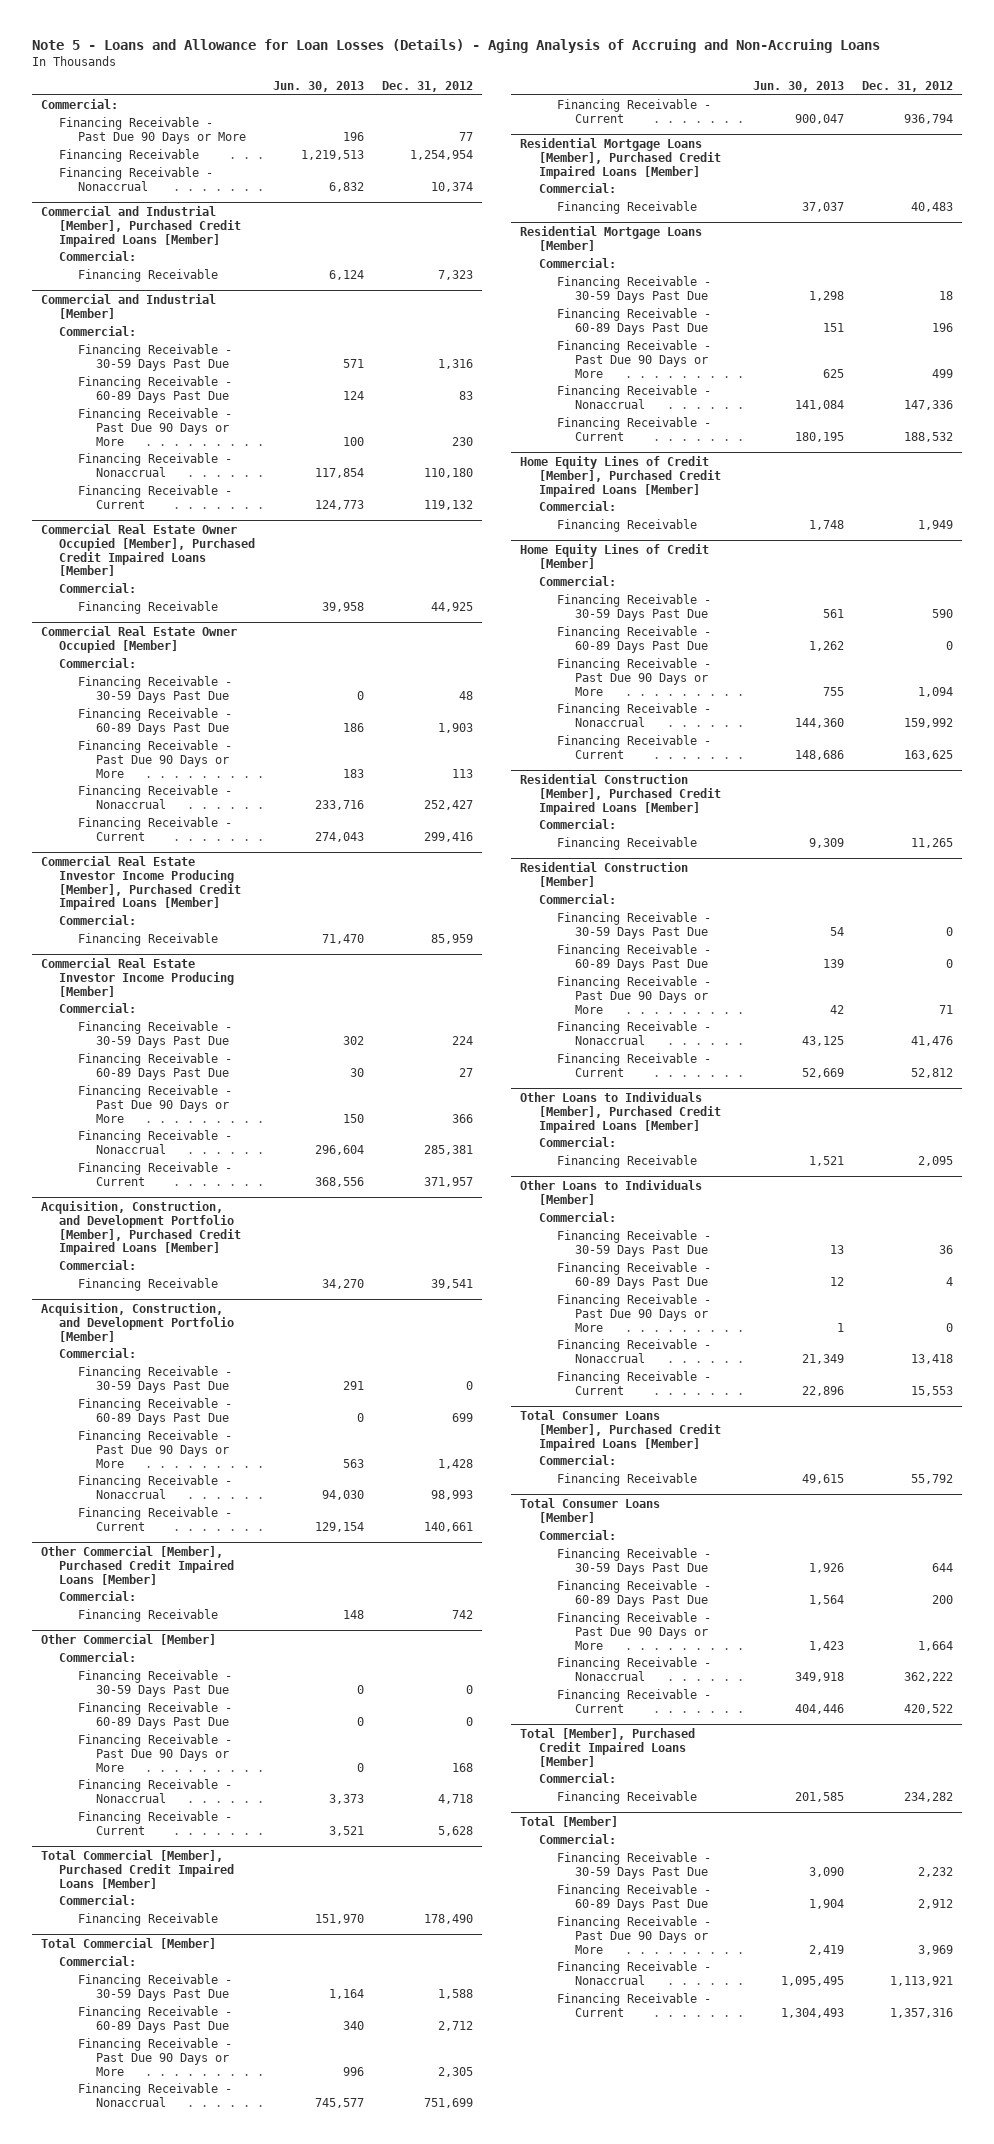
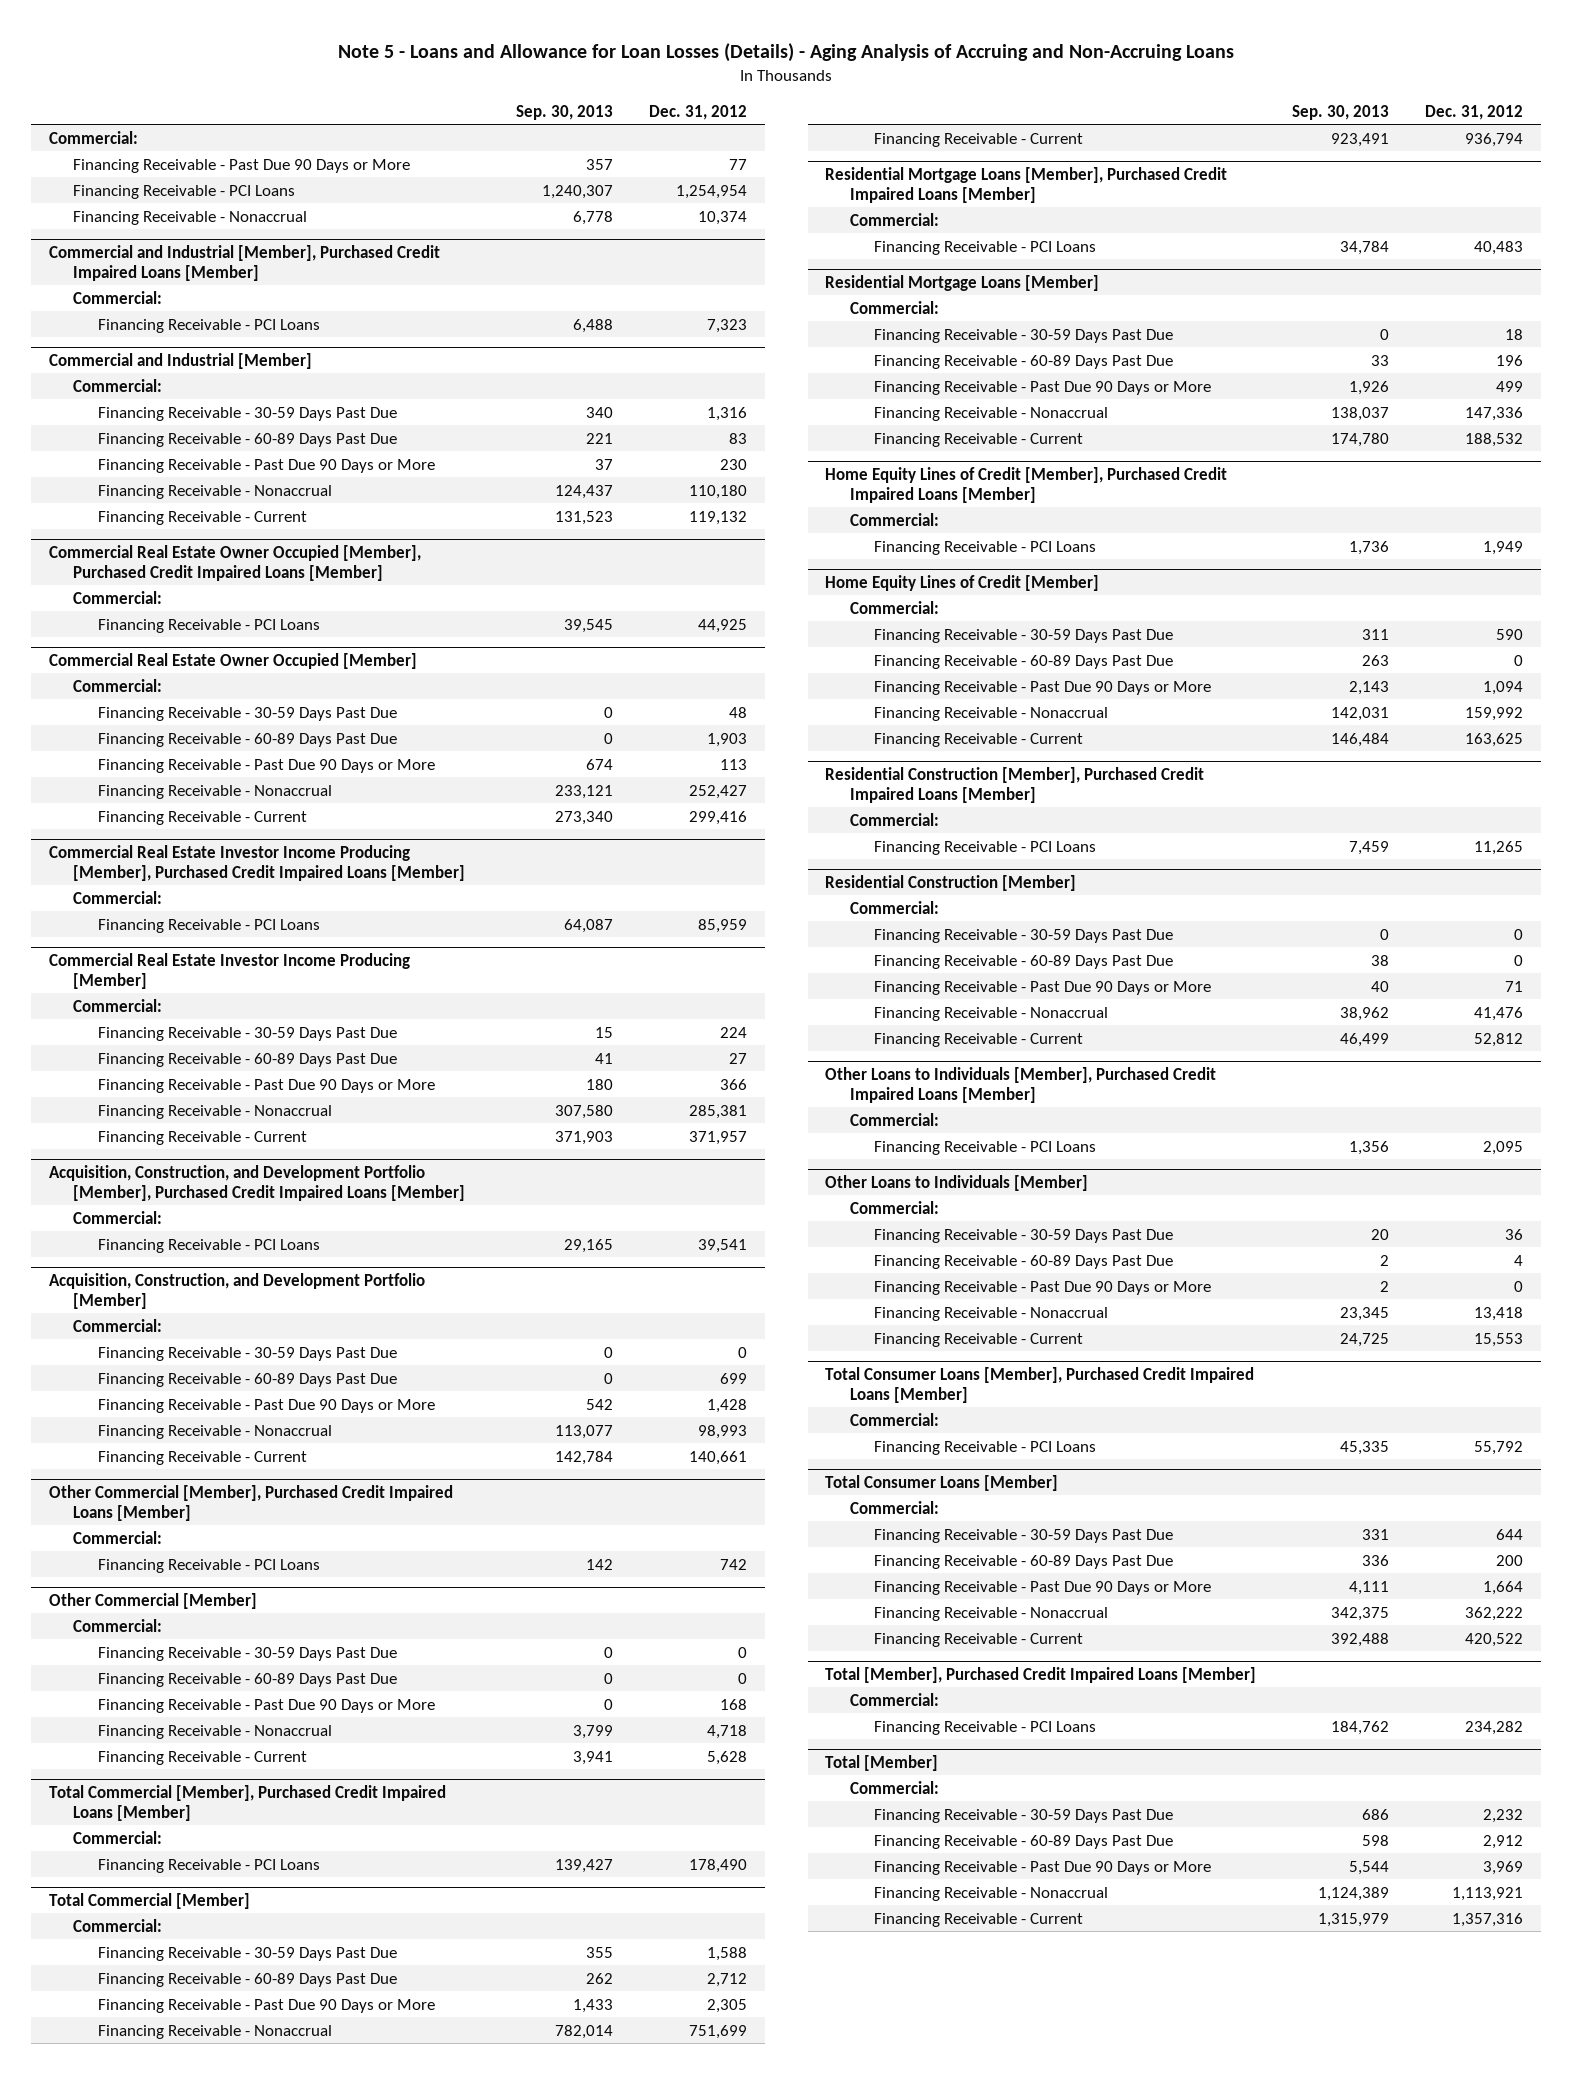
[273,81,365,93] Jun. 30, 2013 -> none
none -> [515,104,613,120] Sep. 30, 2013
[59,149,200,163] Financing Receivable -> [73,184,296,199] Financing Receivable - PCI Loans
[77,269,218,283] Financing Receivable -> [97,318,320,333] Financing Receivable - PCI Loans
[77,601,218,615] Financing Receivable -> [97,618,320,633] Financing Receivable - PCI Loans
[77,933,218,947] Financing Receivable -> [97,918,320,933] Financing Receivable - PCI Loans
[77,1278,218,1292] Financing Receivable -> [97,1238,320,1253] Financing Receivable - PCI Loans
[77,1609,218,1623] Financing Receivable -> [97,1558,320,1573] Financing Receivable - PCI Loans
[77,1913,218,1927] Financing Receivable -> [97,1858,320,1873] Financing Receivable - PCI Loans
[556,201,697,215] Financing Receivable -> [874,240,1097,255] Financing Receivable - PCI Loans
[556,519,697,533] Financing Receivable -> [874,540,1097,555] Financing Receivable - PCI Loans
[556,837,697,851] Financing Receivable -> [874,840,1097,855] Financing Receivable - PCI Loans
[556,1155,697,1169] Financing Receivable -> [874,1140,1097,1155] Financing Receivable - PCI Loans
[556,1473,697,1487] Financing Receivable -> [874,1440,1097,1455] Financing Receivable - PCI Loans
[556,1791,697,1805] Financing Receivable -> [874,1720,1097,1735] Financing Receivable - PCI Loans

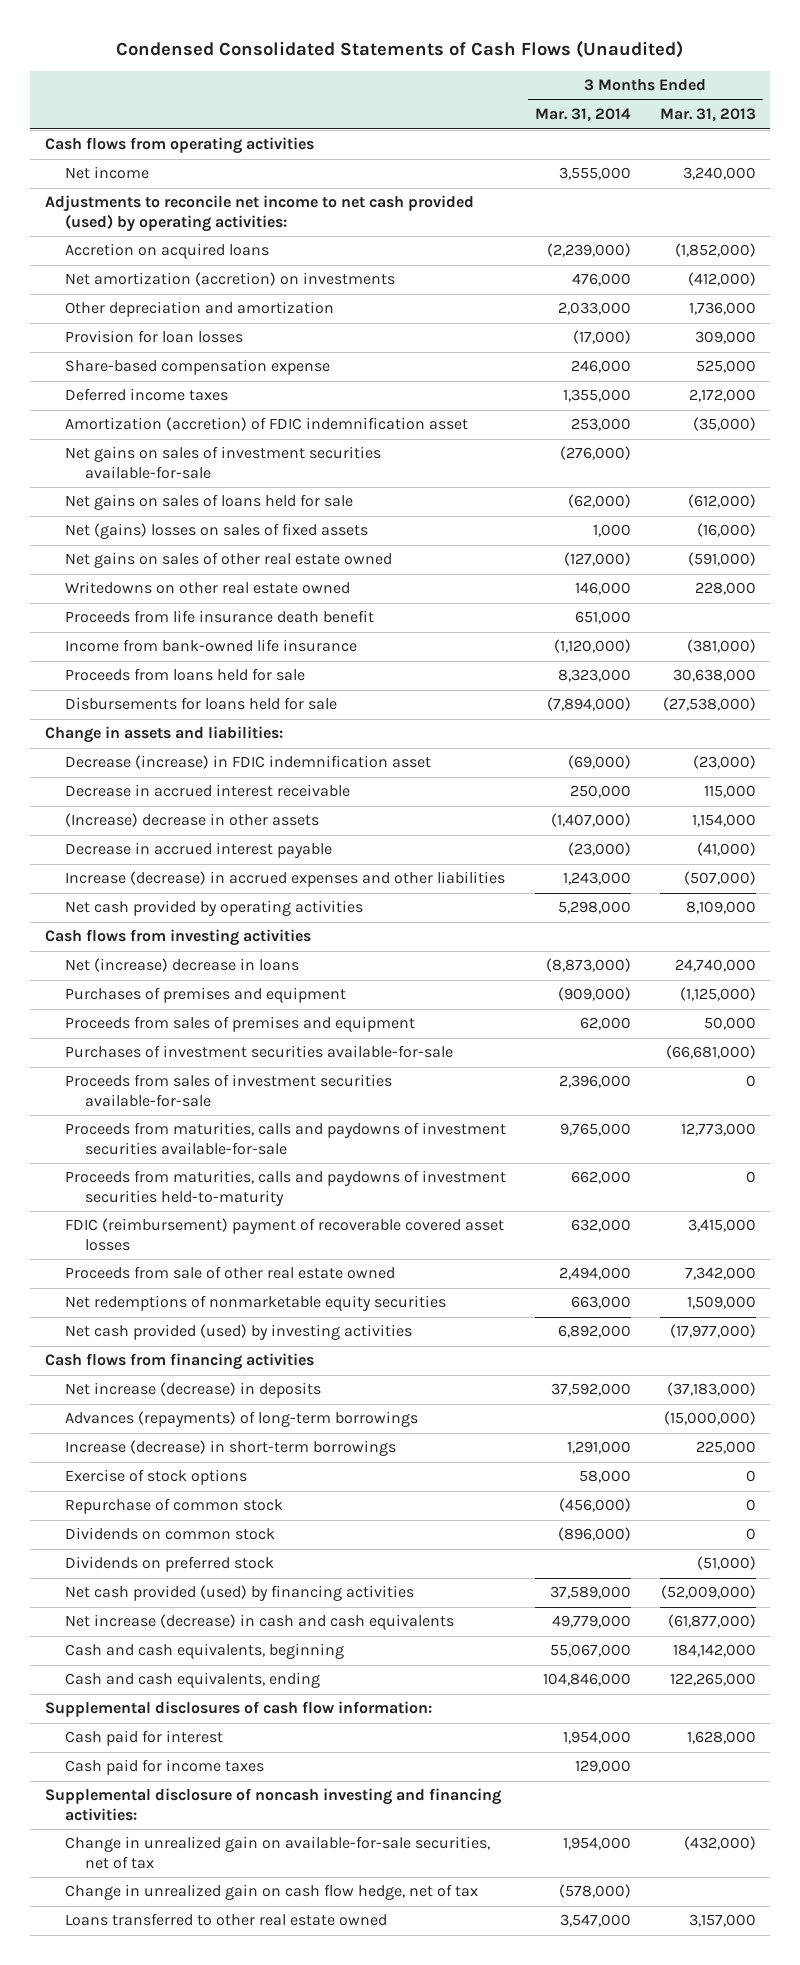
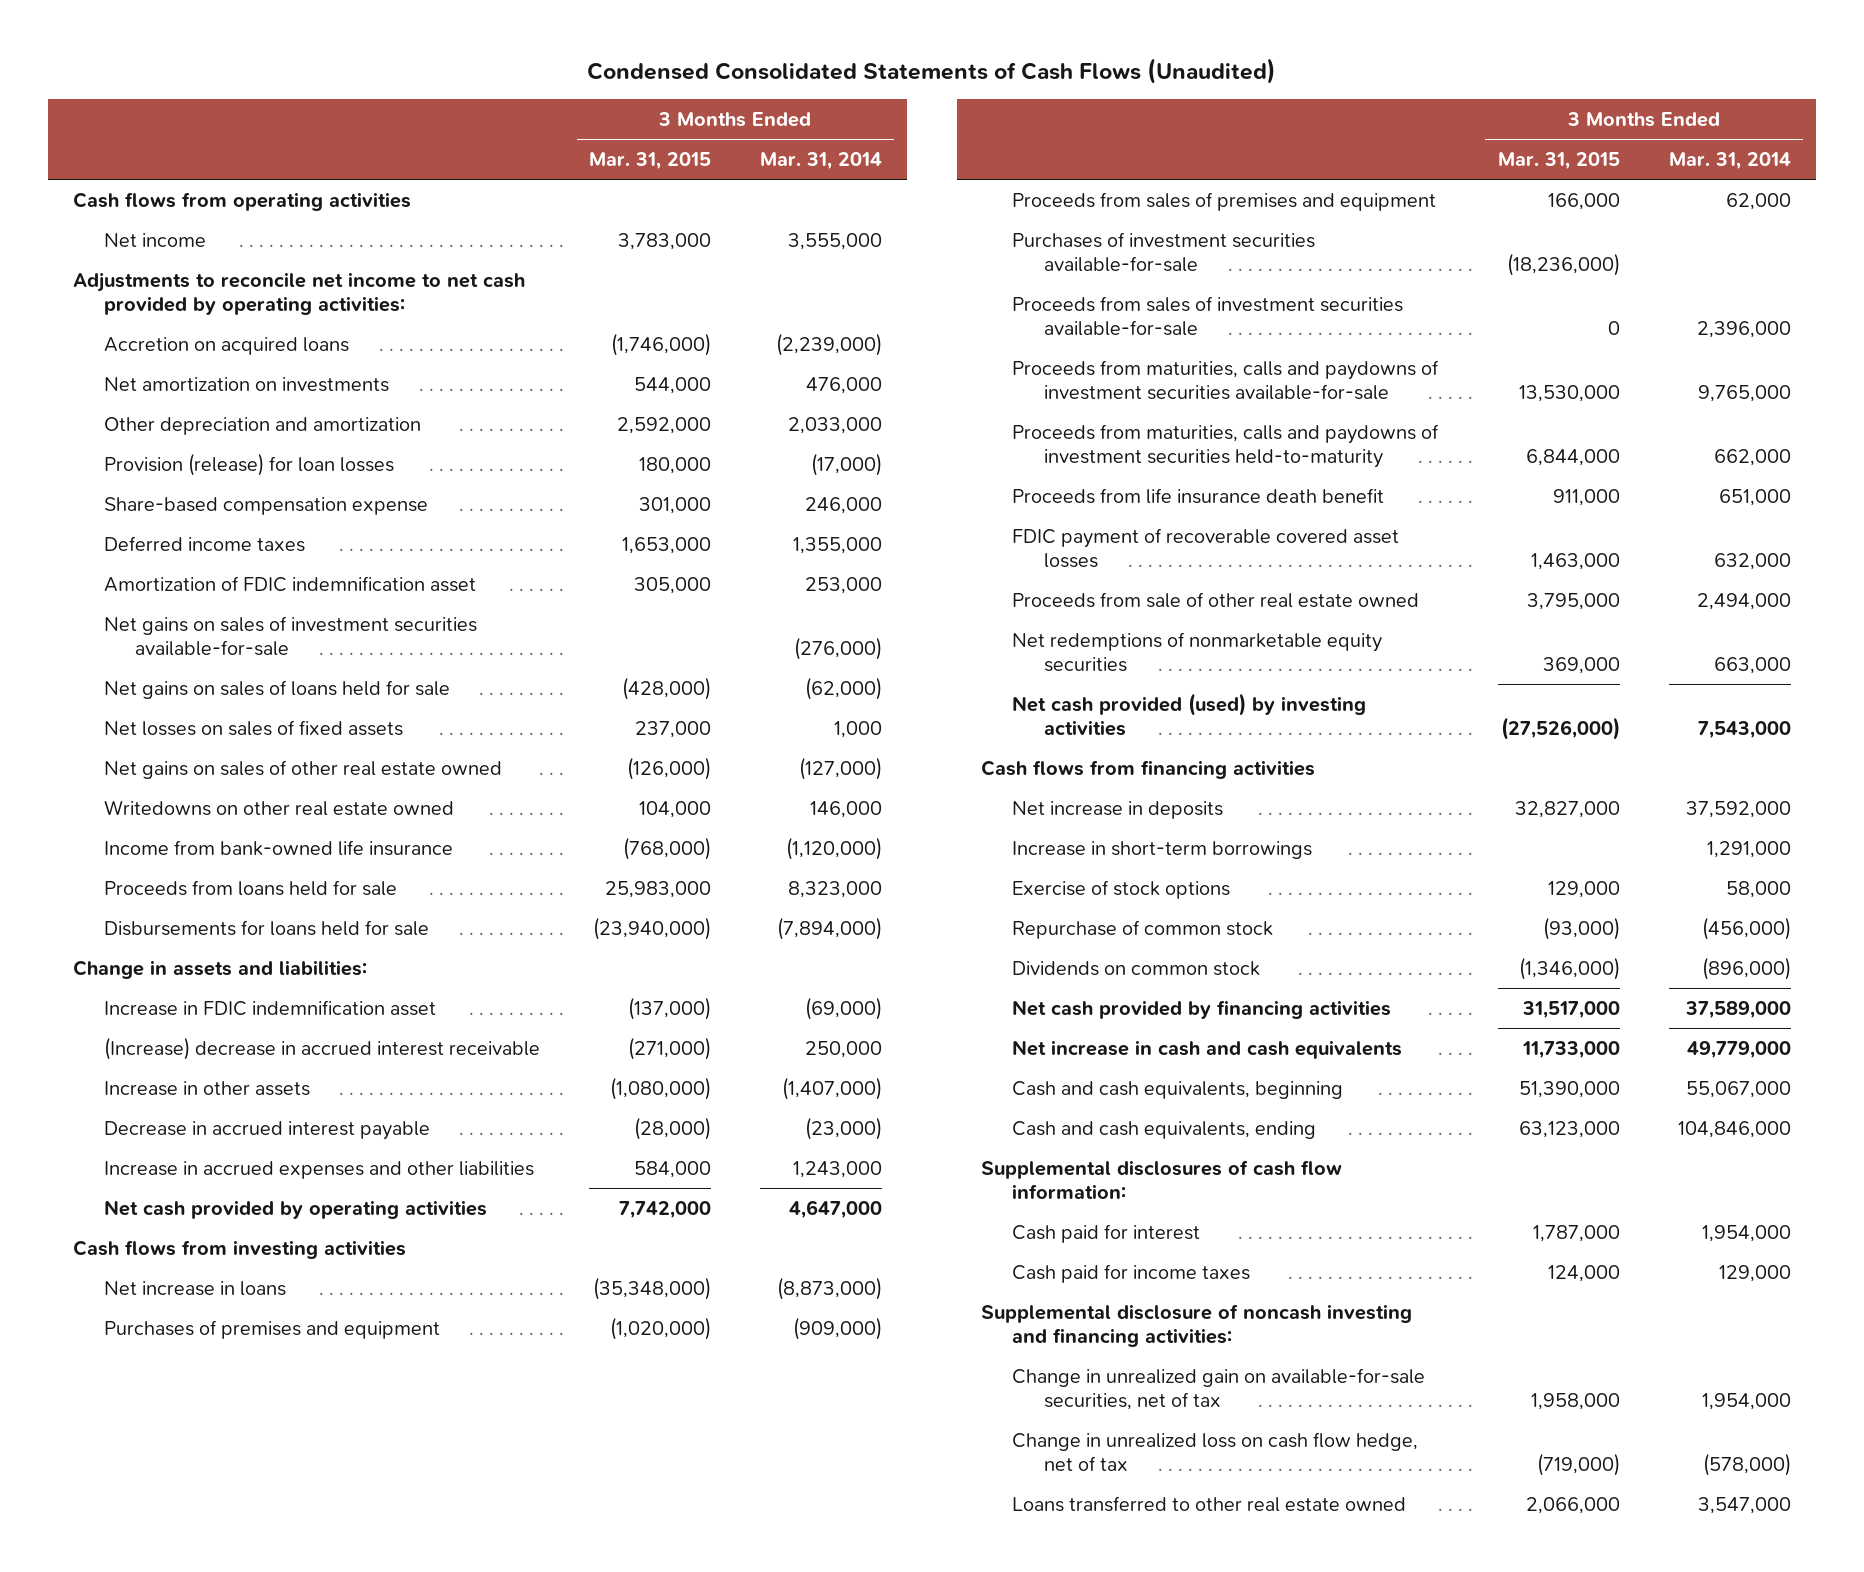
[659,108,756,123] Mar. 31, 2013 -> none
none -> [588,152,711,171] Mar. 31, 2015
[44,195,474,232] Adjustments to reconcile net income to net cash provided (used) by operating activities: -> [72,271,525,316] Adjustments to reconcile net income to net cash provided by operating activities:
[65,272,396,287] Net amortization (accretion) on investments -> [103,376,389,392] Net amortization on investments
[65,330,244,344] Provision for loan losses -> [103,452,394,476] Provision (release) for loan losses
[65,417,469,432] Amortization (accretion) of FDIC indemnification asset -> [103,575,476,592] Amortization of FDIC indemnification asset
[65,523,369,540] Net (gains) losses on sales of fixed assets -> [103,719,403,736] Net losses on sales of fixed assets
[65,755,432,770] Decrease (increase) in FDIC indemnification asset -> [103,999,436,1016] Increase in FDIC indemnification asset
[65,784,351,798] Decrease in accrued interest receivable -> [103,1036,540,1060] (Increase) decrease in accrued interest receivable
[65,813,320,828] (Increase) decrease in other assets -> [103,1080,310,1096] Increase in other assets
[65,871,506,888] Increase (decrease) in accrued expenses and other liabilities -> [103,1160,534,1179] Increase in accrued expenses and other liabilities
[557,901,631,915] 5,298,000 -> [789,1199,883,1219] 4,647,000
[65,958,300,973] Net (increase) decrease in loans -> [103,1280,286,1296] Net increase in loans
[65,610,375,624] Proceeds from life insurance death benefit -> [1012,487,1385,504] Proceeds from life insurance death benefit
[65,1218,505,1251] FDIC (reimbursement) payment of recoverable covered asset losses -> [1012,527,1400,569] FDIC payment of recoverable covered asset losses
[557,1325,631,1339] 6,892,000 -> [1697,721,1791,740] 7,543,000
[65,1411,419,1428] Advances (repayments) of long-term borrowings -> none
[65,1382,322,1399] Net increase (decrease) in deposits -> [1012,800,1224,819] Net increase in deposits
[65,1440,397,1457] Increase (decrease) in short-term borrowings -> [1012,840,1313,859] Increase in short-term borrowings
[65,1556,275,1573] Dividends on preferred stock -> none
[65,1585,415,1602] Net cash provided (used) by financing activities -> [1012,999,1392,1019] Net cash provided by financing activities
[65,1614,455,1631] Net increase (decrease) in cash and cash equivalents -> [1012,1039,1403,1059] Net increase in cash and cash equivalents
[65,1884,479,1901] Change in unrealized gain on cash flow hedge, net of tax -> [1012,1431,1419,1472] Change in unrealized loss on cash flow hedge, net of tax

